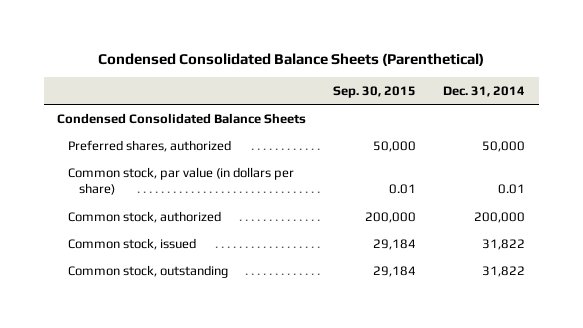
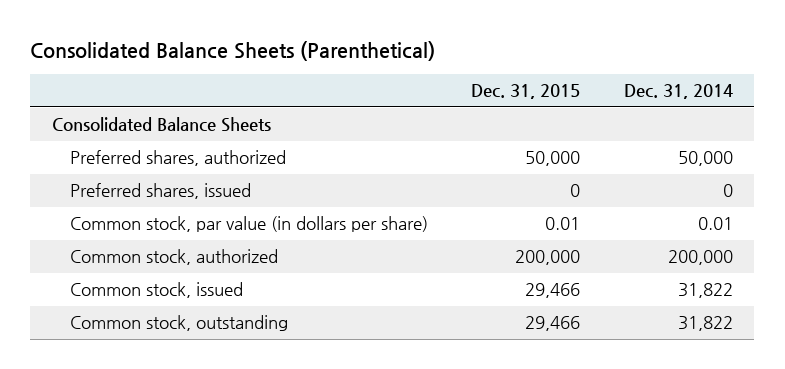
[98,52,485,66] Condensed Consolidated Balance Sheets (Parenthetical) -> [30,40,436,61] Consolidated Balance Sheets (Parenthetical)
[333,85,417,98] Sep. 30, 2015 -> none
none -> [471,84,581,100] Dec. 31, 2015
[57,112,307,124] Condensed Consolidated Balance Sheets -> [51,117,271,133] Consolidated Balance Sheets
none -> [69,183,251,200] Preferred shares, issued

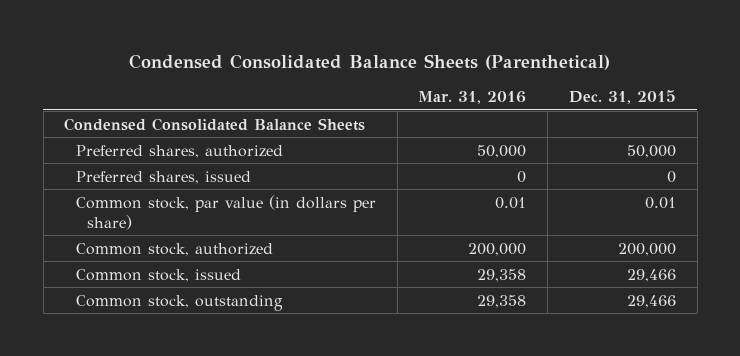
[30,40,436,61] Consolidated Balance Sheets (Parenthetical) -> [129,53,611,70] Condensed Consolidated Balance Sheets (Parenthetical)
[623,84,733,100] Dec. 31, 2014 -> none
none -> [418,91,527,105] Mar. 31, 2016
[51,117,271,133] Consolidated Balance Sheets -> [64,117,366,131] Condensed Consolidated Balance Sheets

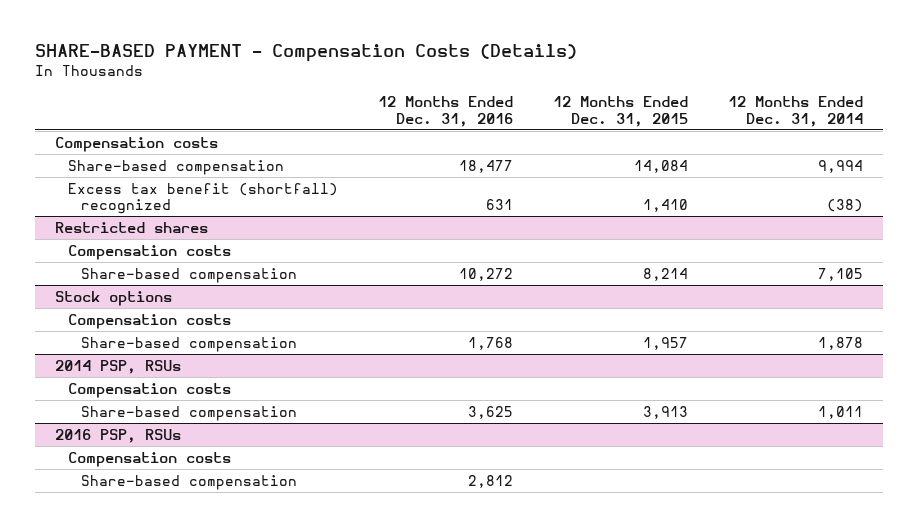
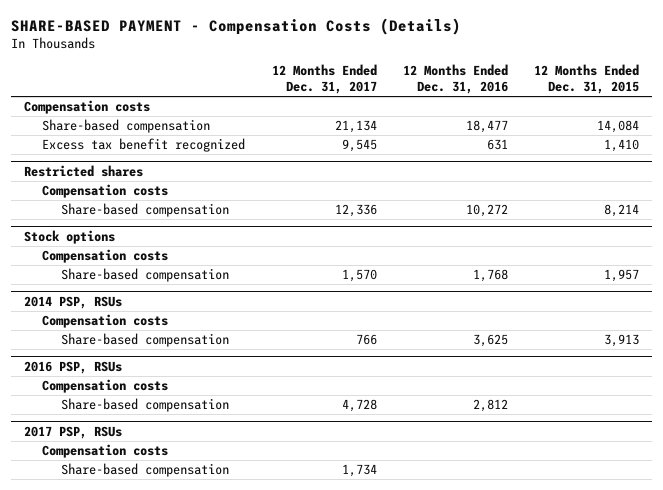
[728,96,864,127] 12 Months Ended Dec. 31, 2014 -> none
none -> [271,64,377,94] 12 Months Ended Dec. 31, 2017
[67,182,338,215] Excess tax benefit (shortfall) recognized -> [42,138,246,153] Excess tax benefit recognized
none -> [23,426,122,440] 2017 PSP, RSUs
none -> [42,444,169,459] Compensation costs
none -> [61,463,230,478] Share-based compensation

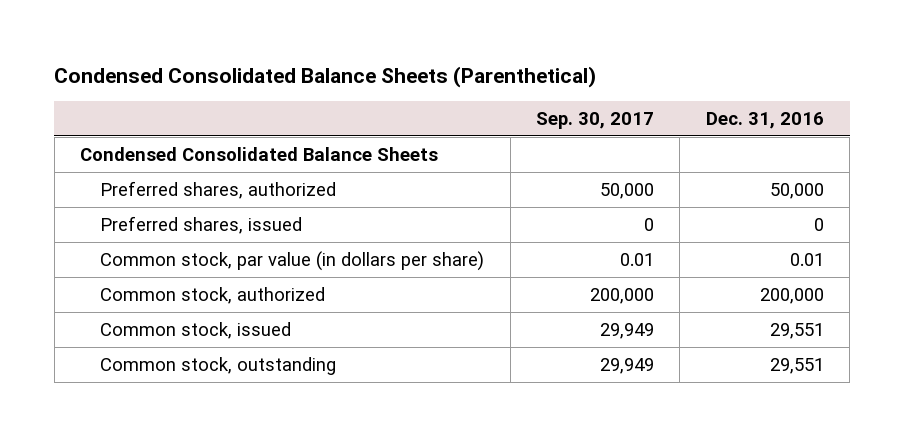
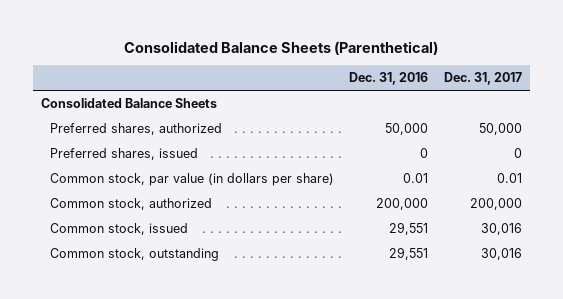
[54,65,597,88] Condensed Consolidated Balance Sheets (Parenthetical) -> [124,40,439,55] Consolidated Balance Sheets (Parenthetical)
[536,111,655,129] Sep. 30, 2017 -> none
none -> [443,72,522,86] Dec. 31, 2017
[80,146,439,161] Condensed Consolidated Balance Sheets -> [40,98,217,109] Consolidated Balance Sheets

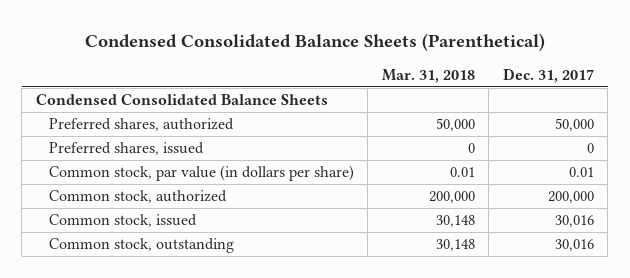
[124,40,439,55] Consolidated Balance Sheets (Parenthetical) -> [84,32,545,51] Condensed Consolidated Balance Sheets (Parenthetical)
[349,72,429,86] Dec. 31, 2016 -> none
none -> [381,69,475,84] Mar. 31, 2018
[40,98,217,109] Consolidated Balance Sheets -> [35,94,328,106] Condensed Consolidated Balance Sheets

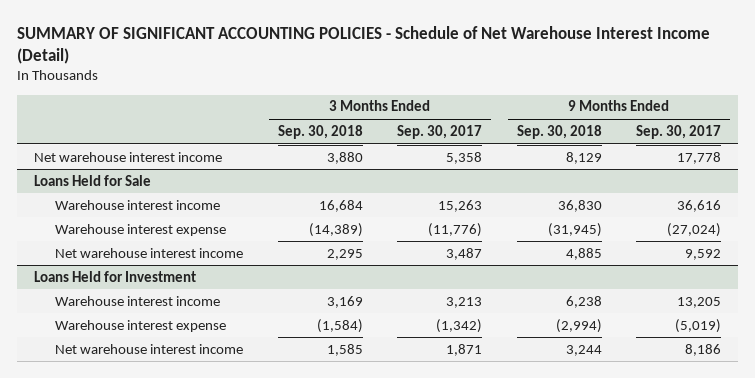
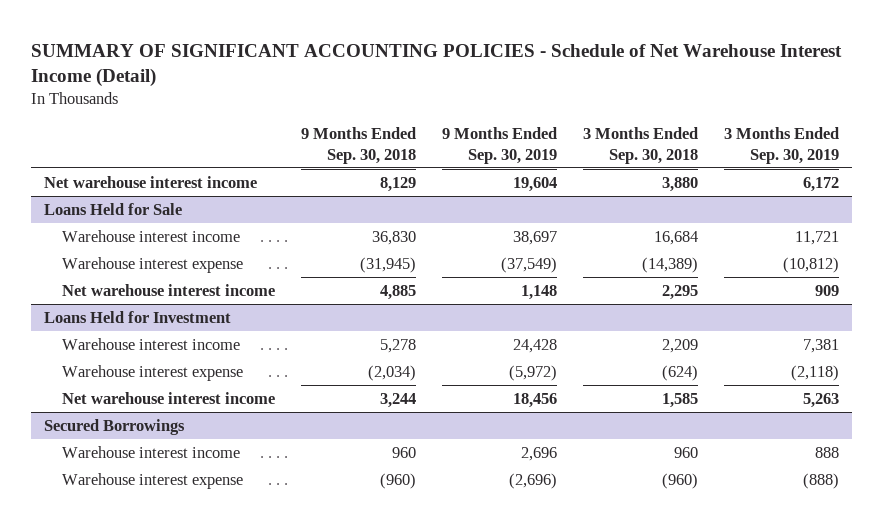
[397,124,483,139] Sep. 30, 2017 -> none
[636,124,722,139] Sep. 30, 2017 -> none
none -> [441,126,557,164] 9 Months Ended Sep. 30, 2019
none -> [724,126,840,164] 3 Months Ended Sep. 30, 2019
[326,295,363,308] 3,169 -> [662,338,699,353] 2,209
[565,295,602,308] 6,238 -> [379,338,416,353] 5,278
[316,318,363,333] (1,584) -> [662,364,699,381] (624)
[555,318,602,333] (2,994) -> [367,364,416,381] (2,034)
none -> [44,418,186,435] Secured Borrowings
none -> [61,445,240,458] Warehouse interest income
none -> [61,472,243,489] Warehouse interest expense

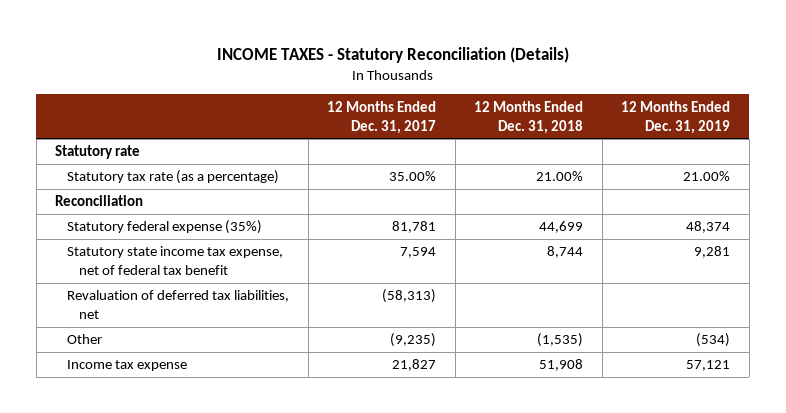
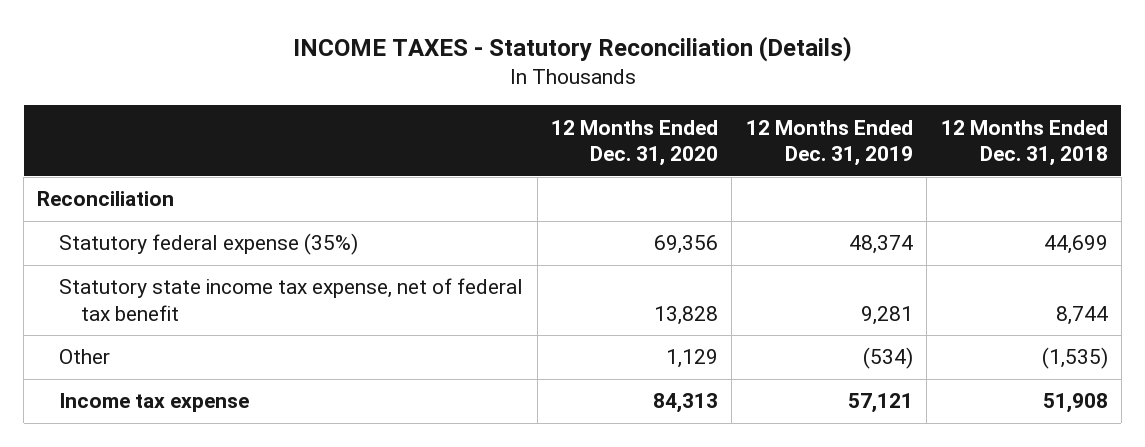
[327,100,437,134] 12 Months Ended Dec. 31, 2017 -> none
none -> [551,119,719,167] 12 Months Ended Dec. 31, 2020
[55,145,141,160] Statutory rate -> none
[67,170,280,185] Statutory tax rate (as a percentage) -> none
[67,290,290,320] Revaluation of deferred tax liabilities, net -> none

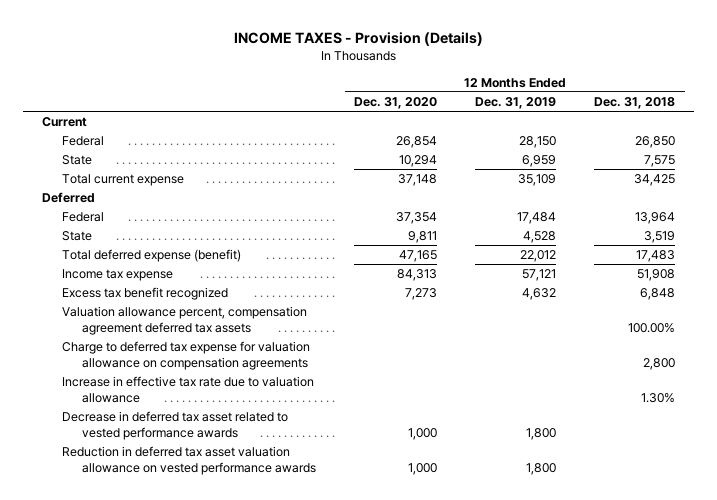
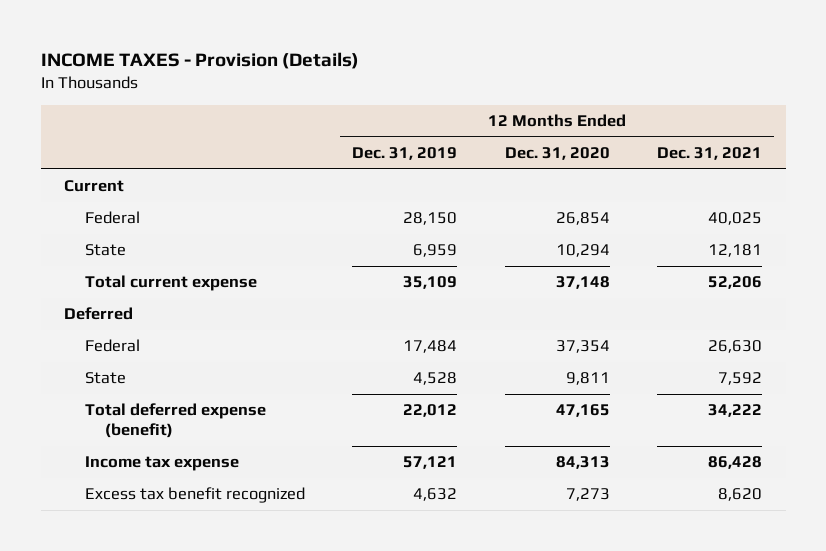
[594,96,676,109] Dec. 31, 2018 -> none
none -> [656,147,762,161] Dec. 31, 2021
[61,306,307,335] Valuation allowance percent, compensation agreement deferred tax assets -> none
[61,341,310,370] Charge to deferred tax expense for valuation allowance on compensation agreements -> none
[61,376,314,403] Increase in effective tax rate due to valuation allowance -> none
[61,411,288,440] Decrease in deferred tax asset related to vested performance awards -> none
[61,446,317,475] Reduction in deferred tax asset valuation allowance on vested performance awards -> none

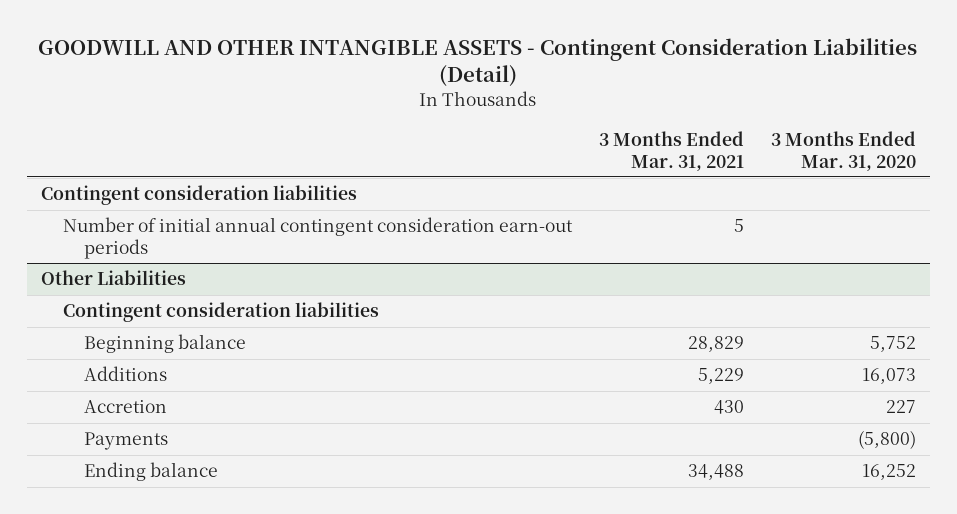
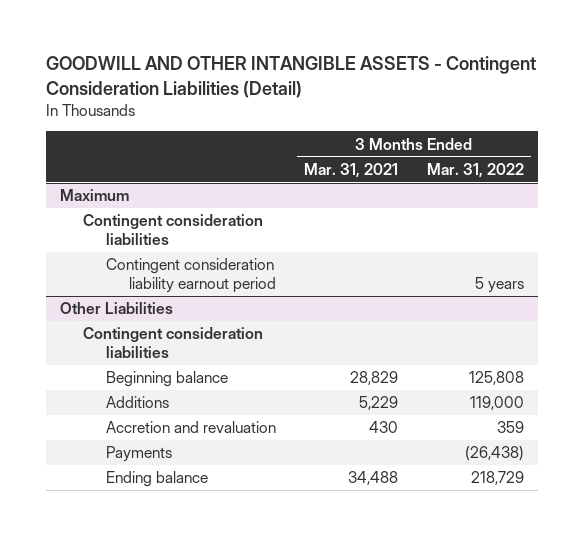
[771,131,917,171] 3 Months Ended Mar. 31, 2020 -> none
none -> [426,162,524,178] Mar. 31, 2022
none -> [60,189,130,202] Maximum
[62,217,573,259] Number of initial annual contingent consideration earn-out periods -> none
none -> [105,258,276,294] Contingent consideration liability earnout period
[84,400,168,414] Accretion -> [105,421,276,434] Accretion and revaluation

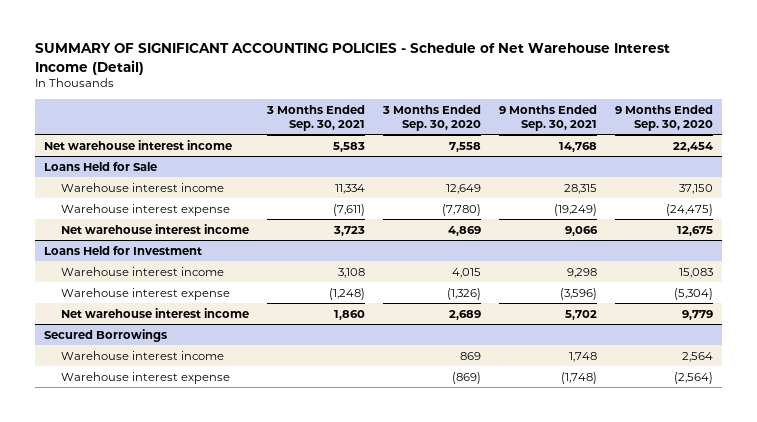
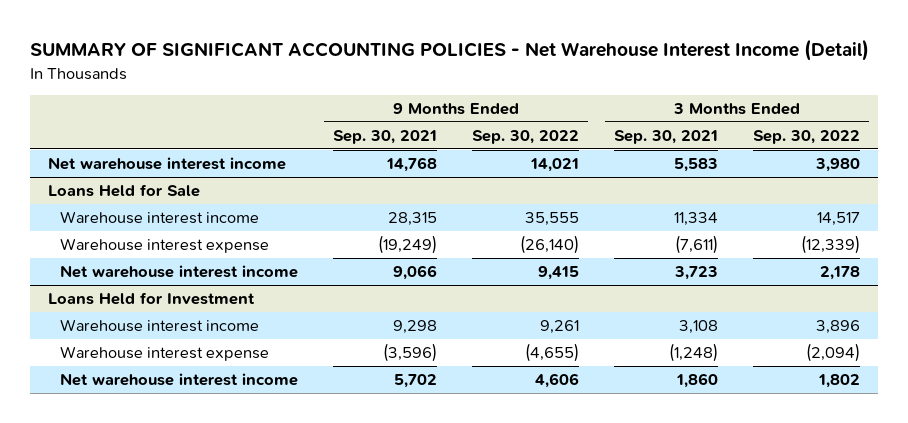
[35,43,671,75] SUMMARY OF SIGNIFICANT ACCOUNTING POLICIES - Schedule of Net Warehouse Interest Income (Detail) -> [30,39,870,62] SUMMARY OF SIGNIFICANT ACCOUNTING POLICIES - Net Warehouse Interest Income (Detail)
[381,104,481,131] 3 Months Ended Sep. 30, 2020 -> none
[615,104,714,131] 9 Months Ended Sep. 30, 2020 -> none
none -> [472,129,580,144] Sep. 30, 2022
none -> [753,129,861,144] Sep. 30, 2022
[44,328,168,342] Secured Borrowings -> none
[60,350,224,360] Warehouse interest income -> none
[60,371,230,384] Warehouse interest expense -> none

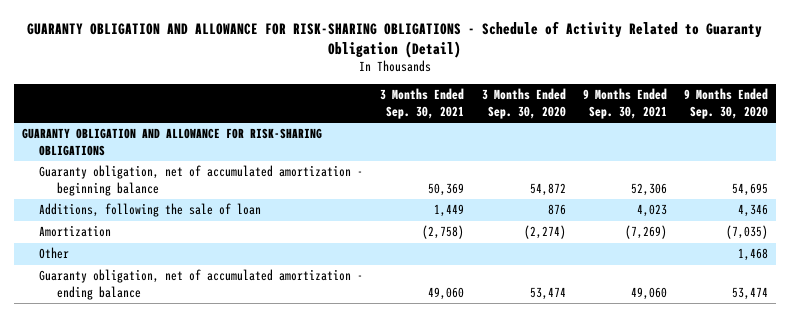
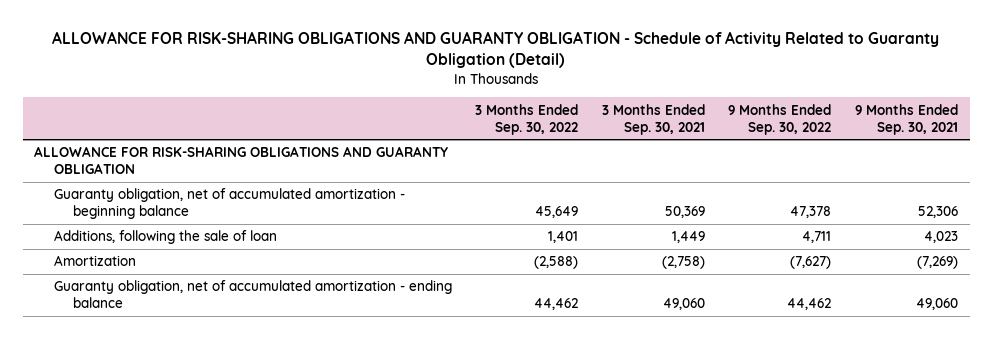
[26,20,762,58] GUARANTY OBLIGATION AND ALLOWANCE FOR RISK-SHARING OBLIGATIONS - Schedule of Activity Related to Guaranty Obligation (Detail) -> [52,30,940,69] ALLOWANCE FOR RISK-SHARING OBLIGATIONS AND GUARANTY OBLIGATION - Schedule of Activity Related to Guaranty Obligation (Detail)
[481,88,566,120] 3 Months Ended Sep. 30, 2020 -> none
[683,88,768,120] 9 Months Ended Sep. 30, 2020 -> none
none -> [475,103,579,135] 3 Months Ended Sep. 30, 2022
none -> [728,103,832,135] 9 Months Ended Sep. 30, 2022
[22,128,323,157] GUARANTY OBLIGATION AND ALLOWANCE FOR RISK-SHARING OBLIGATIONS -> [34,146,449,175] ALLOWANCE FOR RISK-SHARING OBLIGATIONS AND GUARANTY OBLIGATION
[39,247,70,260] Other -> none

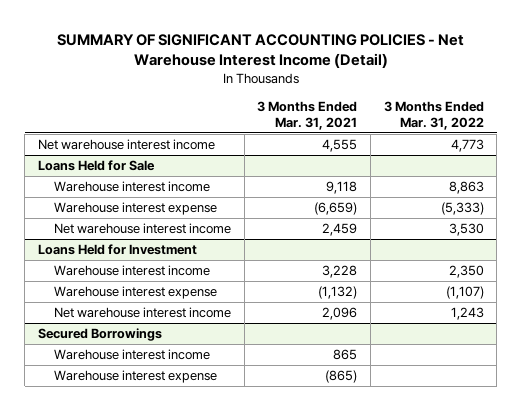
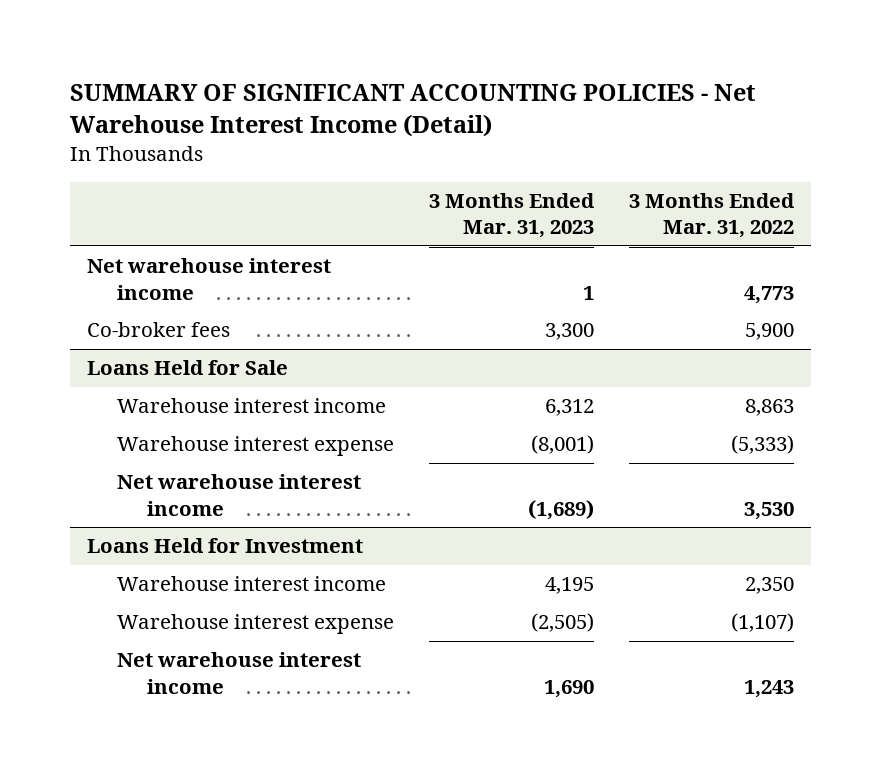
[257,100,358,130] 3 Months Ended Mar. 31, 2021 -> none
none -> [428,192,595,239] 3 Months Ended Mar. 31, 2023
none -> [86,322,230,338] Co-broker fees
[38,328,163,342] Secured Borrowings -> none
[54,349,211,361] Warehouse interest income -> none
[54,370,218,384] Warehouse interest expense -> none

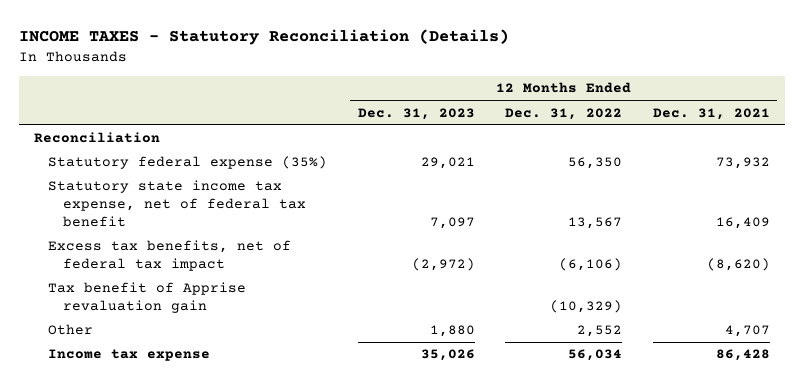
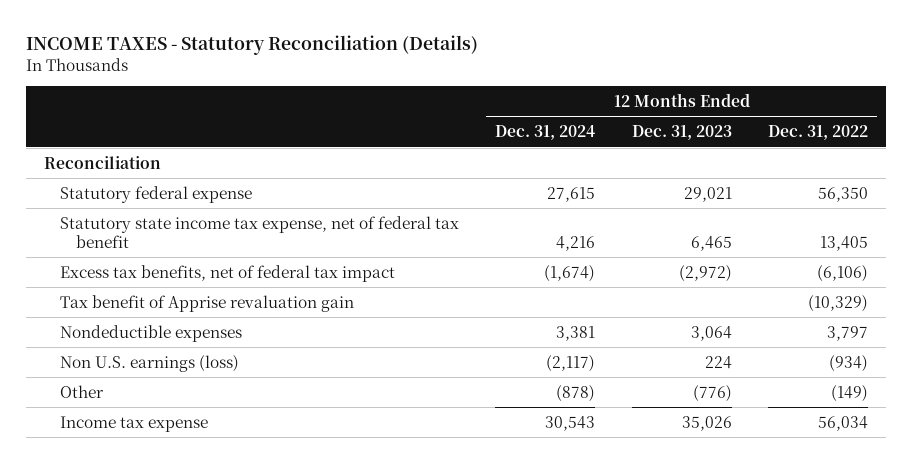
[652,107,770,120] Dec. 31, 2021 -> none
none -> [495,124,596,140] Dec. 31, 2024
[48,156,328,170] Statutory federal expense (35%) -> [60,185,253,203] Statutory federal expense
[429,217,475,230] 7,097 -> [690,235,732,251] 6,465
[568,217,623,230] 13,567 -> [819,235,868,251] 13,405
none -> [60,324,243,342] Nondeductible expenses
none -> [60,354,240,372] Non U.S. earnings (loss)
[429,325,475,338] 1,880 -> [692,384,732,402] (776)
[577,325,623,338] 2,552 -> [830,384,868,402] (149)

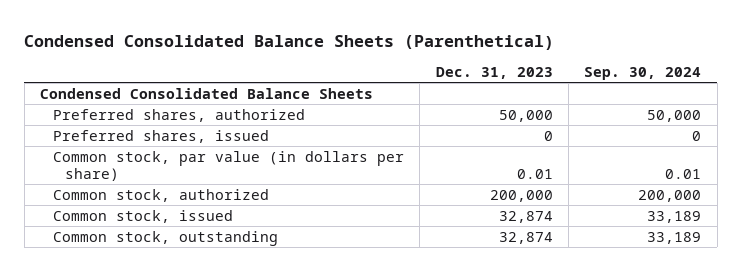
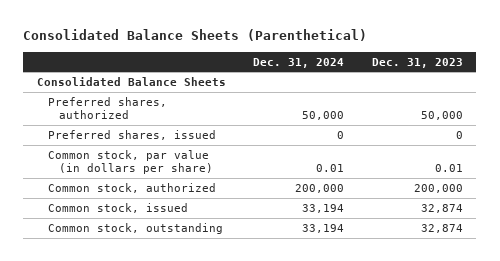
[24,34,555,50] Condensed Consolidated Balance Sheets (Parenthetical) -> [23,29,368,42] Consolidated Balance Sheets (Parenthetical)
[584,66,702,80] Sep. 30, 2024 -> none
none -> [253,57,345,68] Dec. 31, 2024
[40,87,374,99] Condensed Consolidated Balance Sheets -> [36,76,226,86] Consolidated Balance Sheets

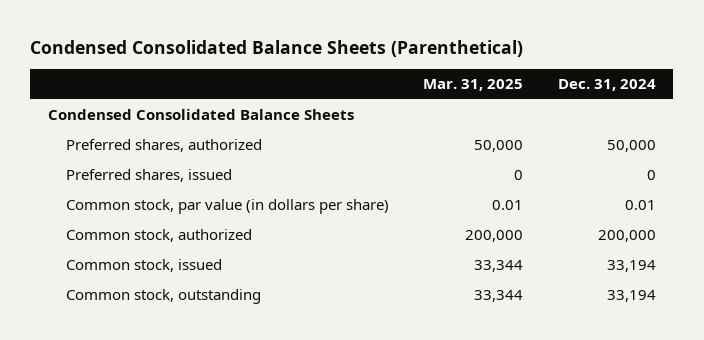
[23,29,368,42] Consolidated Balance Sheets (Parenthetical) -> [30,39,524,57] Condensed Consolidated Balance Sheets (Parenthetical)
[371,57,463,68] Dec. 31, 2023 -> none
none -> [423,79,524,92] Mar. 31, 2025
[36,76,226,86] Consolidated Balance Sheets -> [47,109,354,121] Condensed Consolidated Balance Sheets

